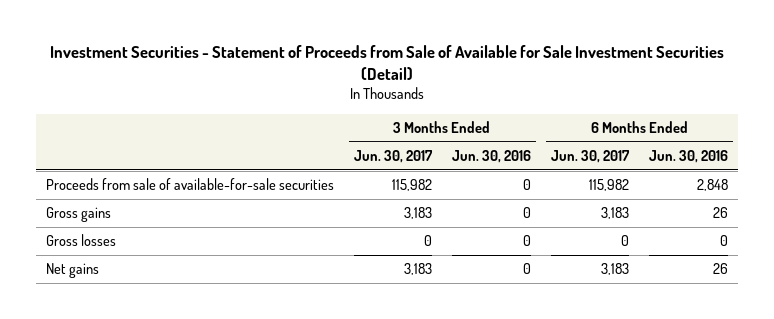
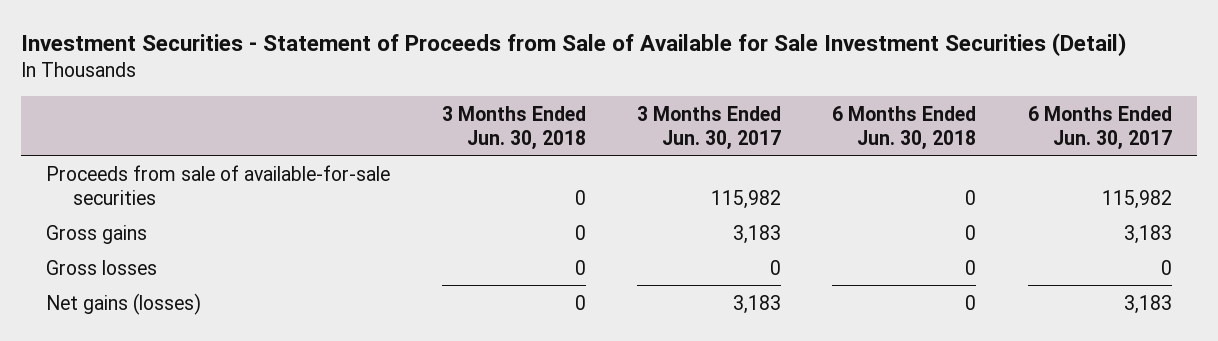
[451,150,531,164] Jun. 30, 2016 -> none
[649,150,729,164] Jun. 30, 2016 -> none
none -> [441,105,586,150] 3 Months Ended Jun. 30, 2018
none -> [832,105,977,150] 6 Months Ended Jun. 30, 2018
[45,263,99,279] Net gains -> [46,292,202,315] Net gains (losses)

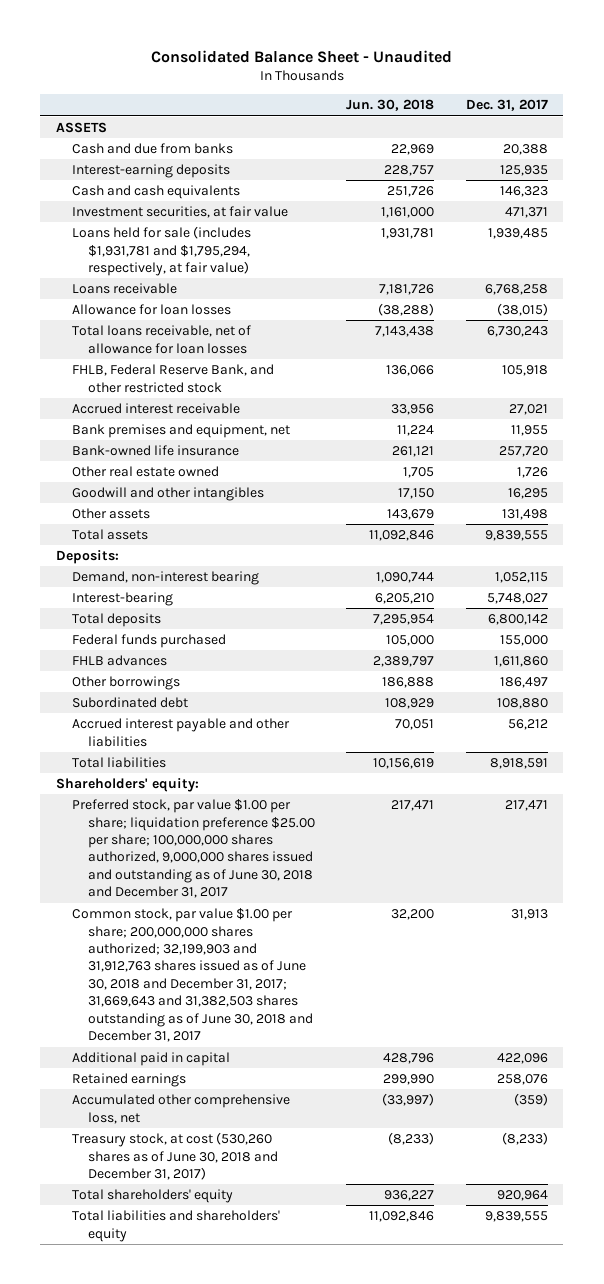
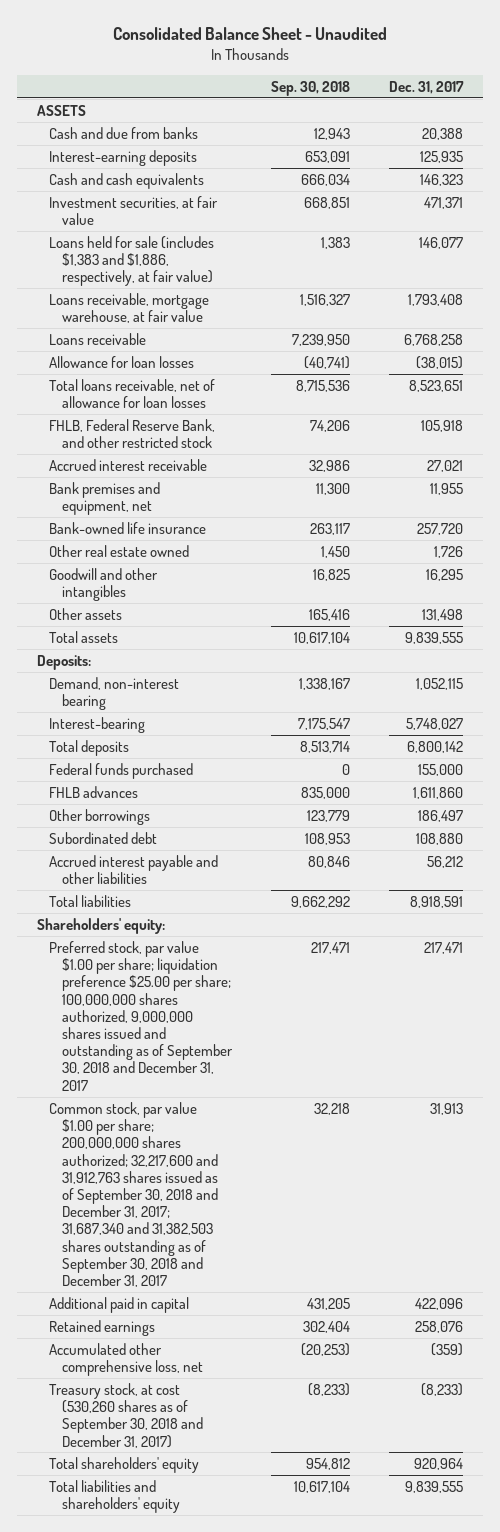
[346,99,435,112] Jun. 30, 2018 -> none
none -> [270,80,350,96] Sep. 30, 2018
[71,226,251,276] Loans held for sale (includes $1,931,781 and $1,795,294, respectively, at fair value) -> [49,235,215,287] Loans held for sale (includes $1,383 and $1,886, respectively, at fair value)
[487,228,548,240] 1,939,485 -> [419,236,464,249] 146,077
none -> [49,292,210,324] Loans receivable, mortgage warehouse, at fair value
[486,326,548,338] 6,730,243 -> [409,379,464,392] 8,523,651
[71,799,316,899] Preferred stock, par value $1.00 per share; liquidation preference $25.00 per share; 100,000,000 shares authorized, 9,000,000 shares issued and outstanding as of June 30, 2018 and December 31, 2017 -> [49,940,233,1091] Preferred stock, par value $1.00 per share; liquidation preference $25.00 per share; 100,000,000 shares authorized, 9,000,000 shares issued and outstanding as of September 30, 2018 and December 31, 2017
[71,908,314,1043] Common stock, par value $1.00 per share; 200,000,000 shares authorized; 32,199,903 and 31,912,763 shares issued as of June 30, 2018 and December 31, 2017; 31,669,643 and 31,382,503 shares outstanding as of June 30, 2018 and December 31, 2017 -> [49,1101,218,1288] Common stock, par value $1.00 per share; 200,000,000 shares authorized; 32,217,600 and 31,912,763 shares issued as of September 30, 2018 and December 31, 2017; 31,687,340 and 31,382,503 shares outstanding as of September 30, 2018 and December 31, 2017
[71,1132,279,1180] Treasury stock, at cost (530,260 shares as of June 30, 2018 and December 31, 2017) -> [49,1382,203,1448] Treasury stock, at cost (530,260 shares as of September 30, 2018 and December 31, 2017)

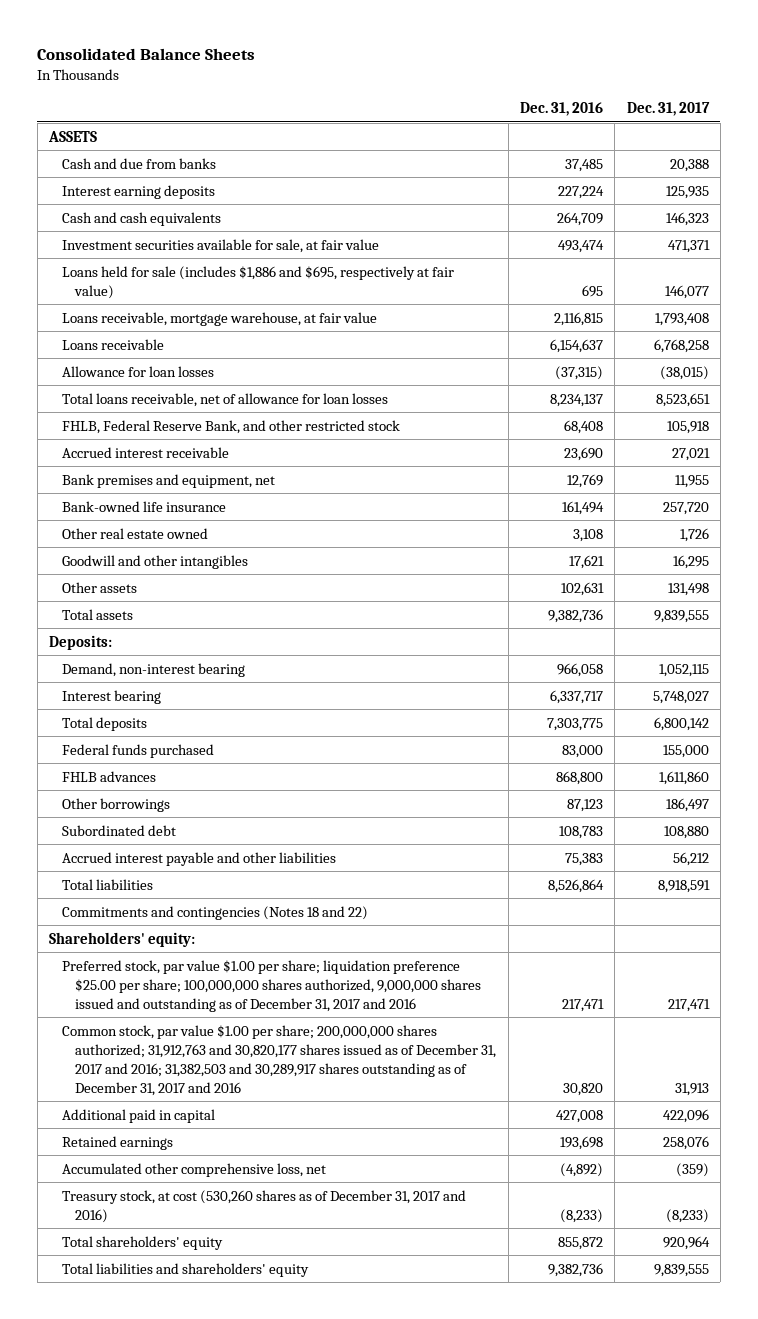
[112,27,387,41] Consolidated Balance Sheet - Unaudited -> [37,48,256,61] Consolidated Balance Sheets
[270,80,350,96] Sep. 30, 2018 -> none
none -> [519,102,603,117] Dec. 31, 2016
[49,149,198,166] Interest-earning deposits -> [62,184,216,199] Interest earning deposits
[49,195,219,226] Investment securities, at fair value -> [62,238,380,253] Investment securities available for sale, at fair value
[49,235,215,287] Loans held for sale (includes $1,383 and $1,886, respectively, at fair value) -> [62,265,455,299] Loans held for sale (includes $1,886 and $695, respectively at fair value)
[49,716,146,733] Interest-bearing -> [62,689,162,704] Interest bearing
none -> [62,905,369,920] Commitments and contingencies (Notes 18 and 22)
[49,940,233,1091] Preferred stock, par value $1.00 per share; liquidation preference $25.00 per share; 100,000,000 shares authorized, 9,000,000 shares issued and outstanding as of September 30, 2018 and December 31, 2017 -> [62,959,482,1012] Preferred stock, par value $1.00 per share; liquidation preference $25.00 per share; 100,000,000 shares authorized, 9,000,000 shares issued and outstanding as of December 31, 2017 and 2016
[49,1101,218,1288] Common stock, par value $1.00 per share; 200,000,000 shares authorized; 32,217,600 and 31,912,763 shares issued as of September 30, 2018 and December 31, 2017; 31,687,340 and 31,382,503 shares outstanding as of September 30, 2018 and December 31, 2017 -> [62,1024,497,1096] Common stock, par value $1.00 per share; 200,000,000 shares authorized; 31,912,763 and 30,820,177 shares issued as of December 31, 2017 and 2016; 31,382,503 and 30,289,917 shares outstanding as of December 31, 2017 and 2016
[49,1382,203,1448] Treasury stock, at cost (530,260 shares as of September 30, 2018 and December 31, 2017) -> [62,1189,467,1223] Treasury stock, at cost (530,260 shares as of December 31, 2017 and 2016)

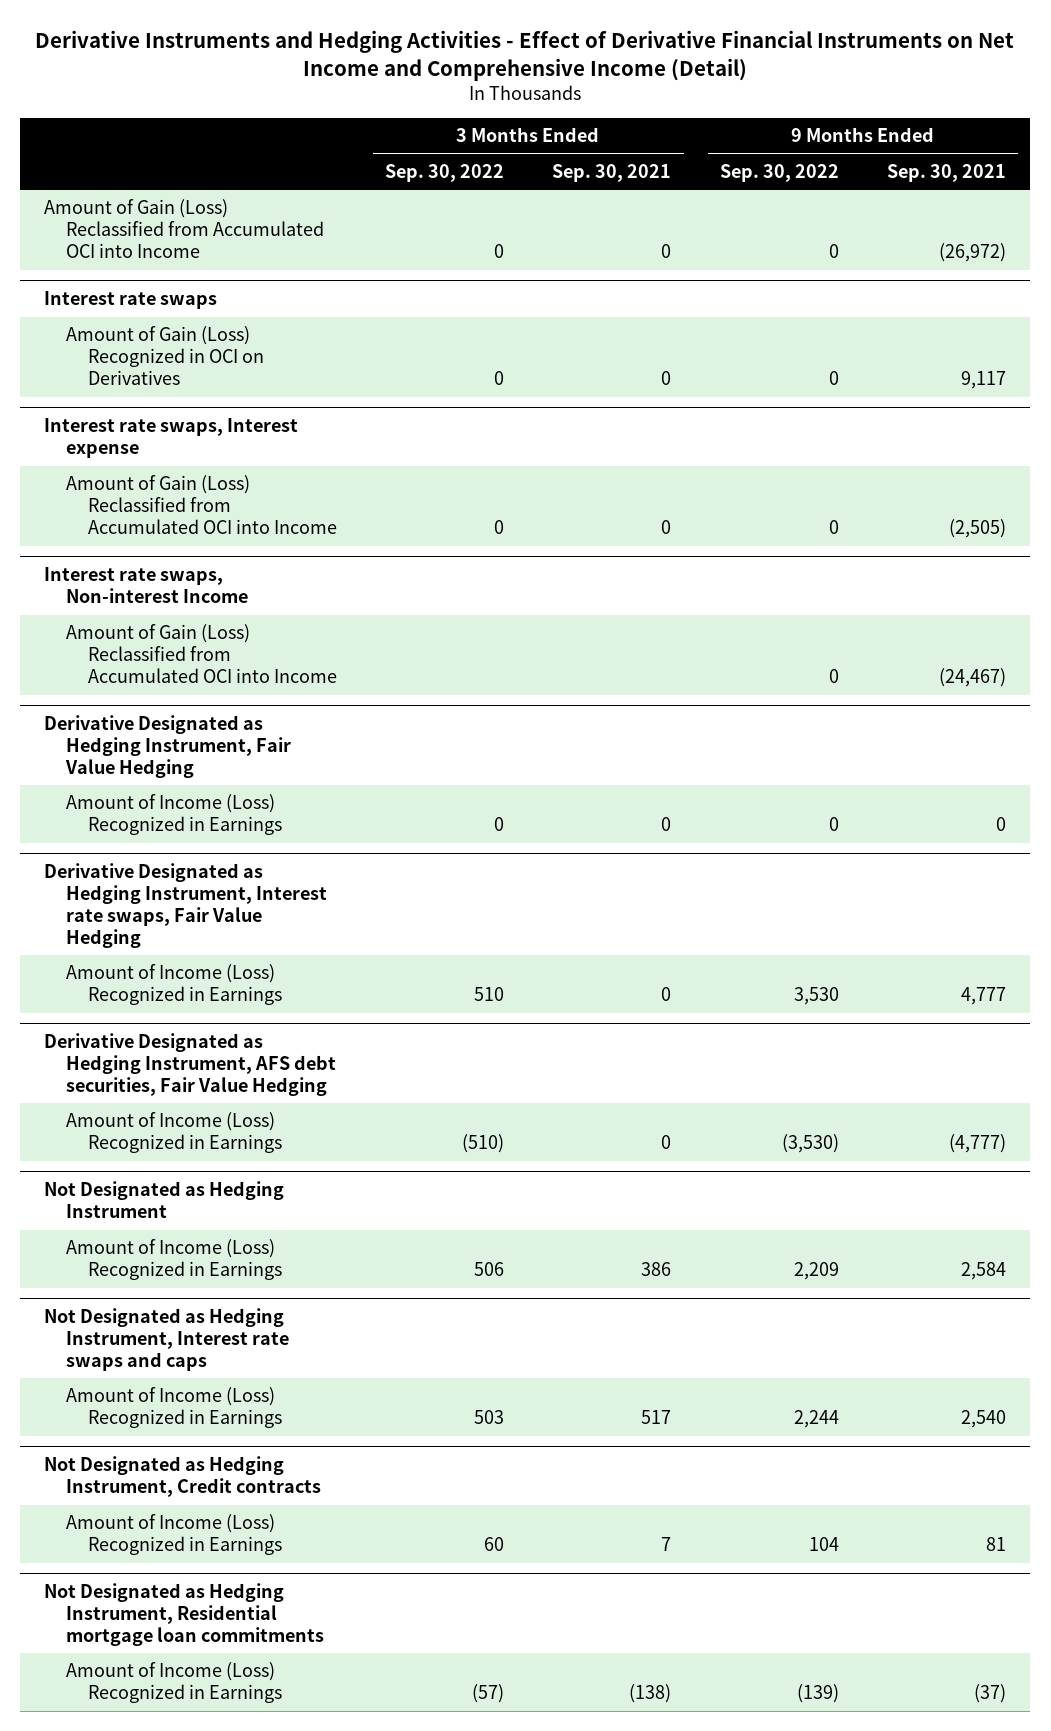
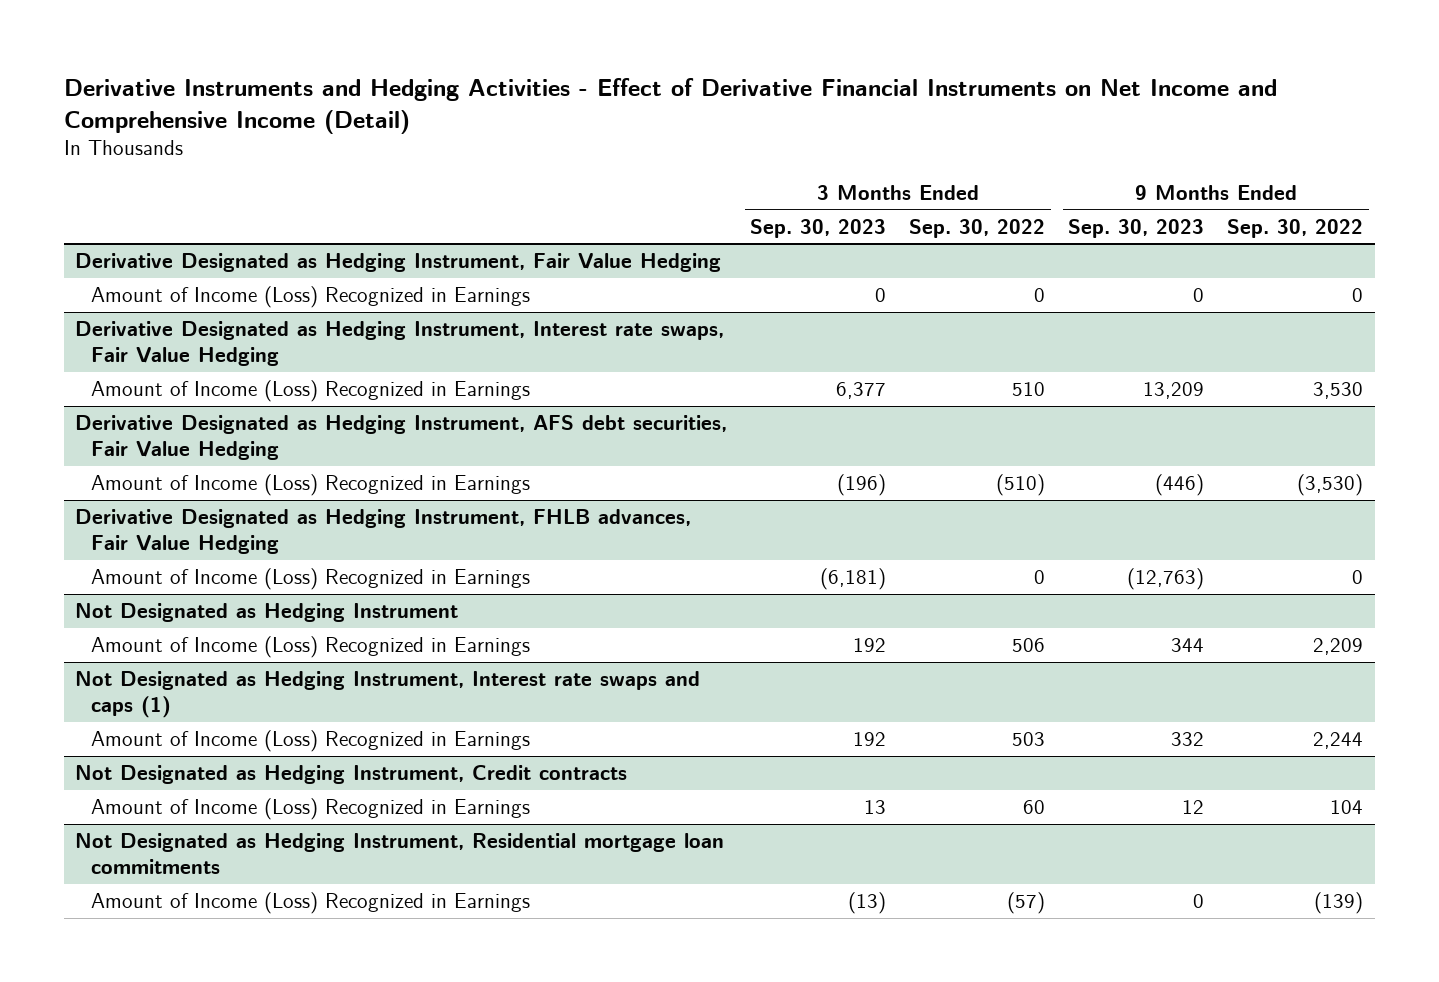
[552,164,672,183] Sep. 30, 2021 -> none
[887,164,1007,183] Sep. 30, 2021 -> none
none -> [750,218,887,238] Sep. 30, 2023
none -> [1068,218,1205,238] Sep. 30, 2023
[44,199,324,259] Amount of Gain (Loss) Reclassified from Accumulated OCI into Income -> none
[44,291,218,310] Interest rate swaps -> none
[65,326,264,386] Amount of Gain (Loss) Recognized in OCI on Derivatives -> none
[44,418,299,459] Interest rate swaps, Interest expense -> none
[65,475,337,535] Amount of Gain (Loss) Reclassified from Accumulated OCI into Income -> none
[44,567,248,604] Interest rate swaps, Non-interest Income -> none
[65,624,337,684] Amount of Gain (Loss) Reclassified from Accumulated OCI into Income -> none
none -> [75,508,692,554] Derivative Designated as Hedging Instrument, FHLB advances, Fair Value Hedging
none -> [90,567,530,590] Amount of Income (Loss) Recognized in Earnings
[44,1308,289,1372] Not Designated as Hedging Instrument, Interest rate swaps and caps -> [75,670,701,718] Not Designated as Hedging Instrument, Interest rate swaps and caps (1)

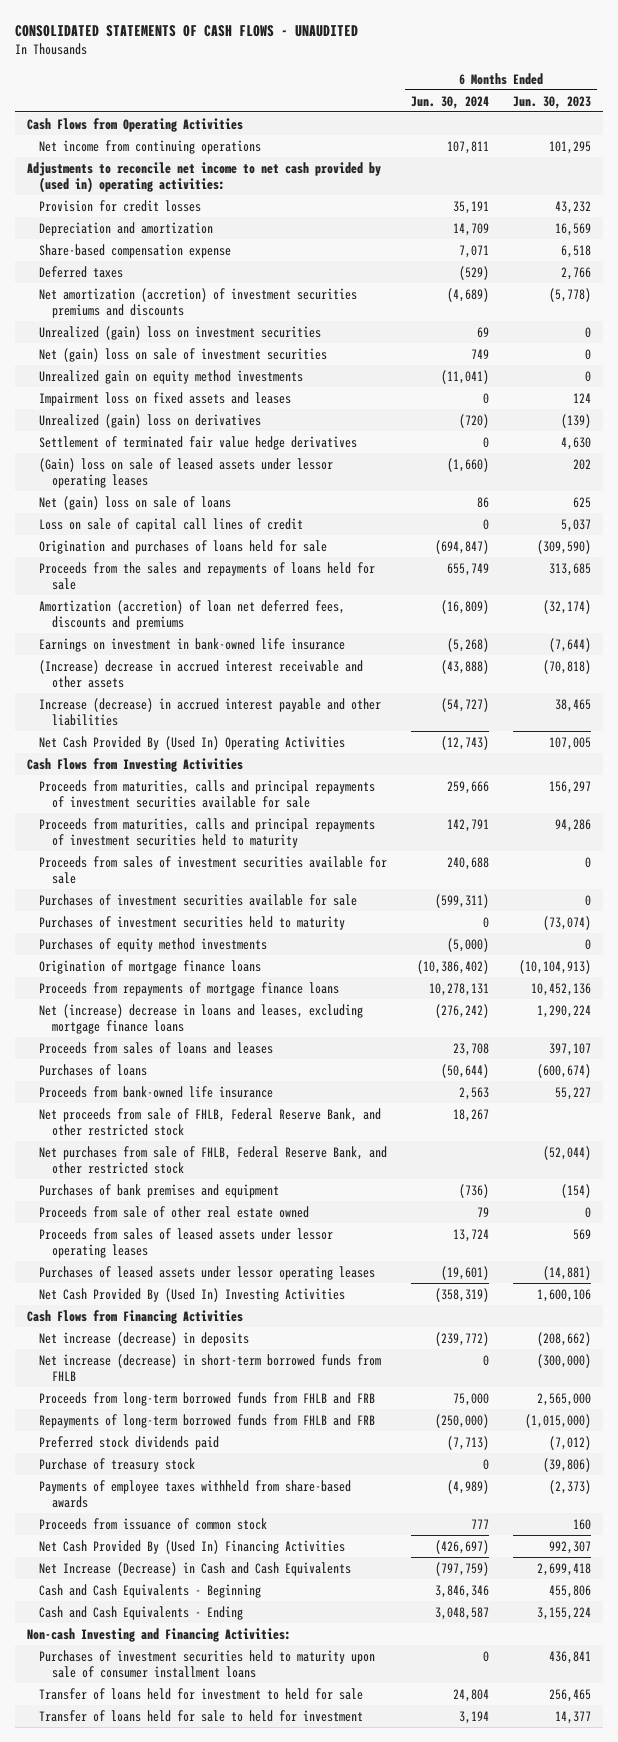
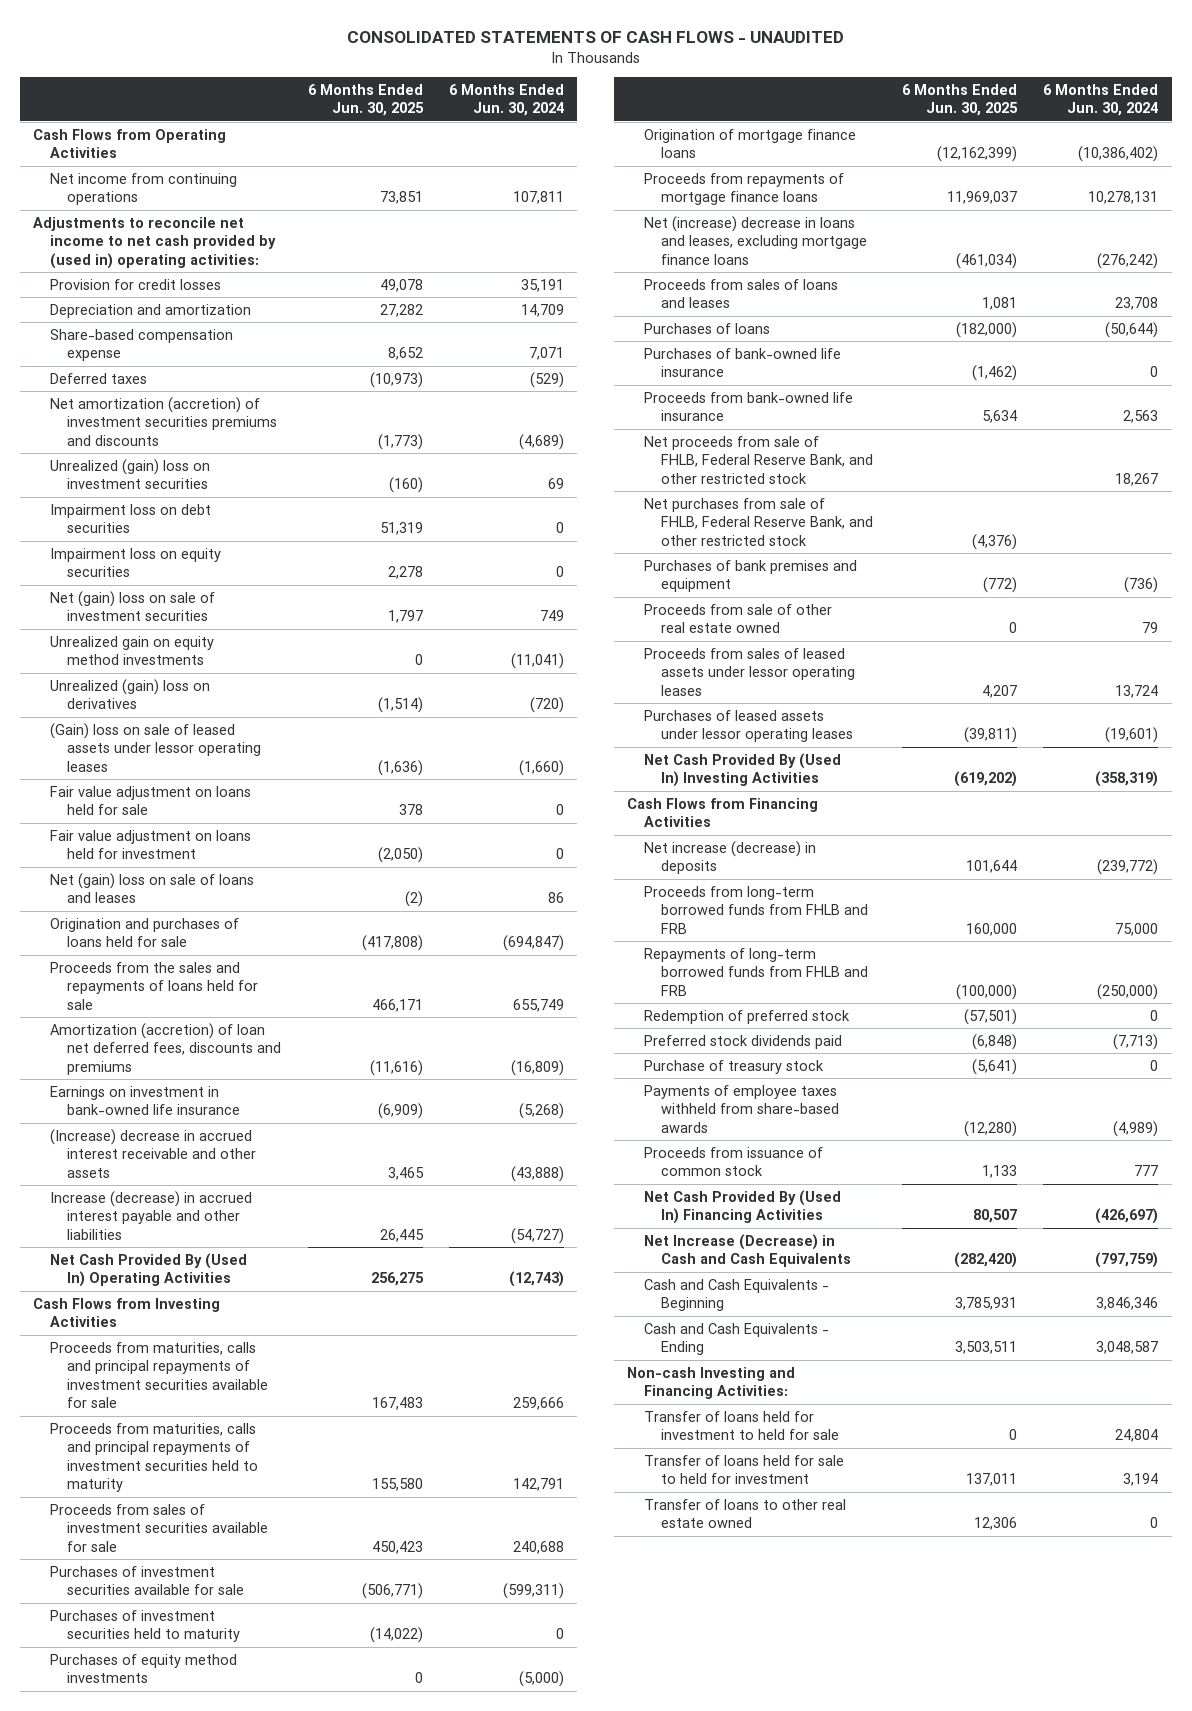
[513,95,592,109] Jun. 30, 2023 -> none
none -> [307,83,424,117] 6 Months Ended Jun. 30, 2025
none -> [50,503,212,534] Impairment loss on debt securities
none -> [50,547,222,578] Impairment loss on equity securities
[39,391,292,406] Impairment loss on fixed assets and leases -> none
[39,435,358,450] Settlement of terminated fair value hedge derivatives -> none
[39,517,304,532] Loss on sale of capital call lines of credit -> none
none -> [50,785,252,816] Fair value adjustment on loans held for sale
none -> [50,829,252,860] Fair value adjustment on loans held for investment
[39,495,232,510] Net (gain) loss on sale of loans -> [50,872,255,904] Net (gain) loss on sale of loans and leases
none -> [644,347,842,378] Purchases of bank-owned life insurance
[39,1353,382,1382] Net increase (decrease) in short-term borrowed funds from FHLB -> none
none -> [644,1009,851,1024] Redemption of preferred stock
[39,1649,376,1679] Purchases of investment securities held to maturity upon sale of consumer installment loans -> none
none -> [644,1498,847,1529] Transfer of loans to other real estate owned

